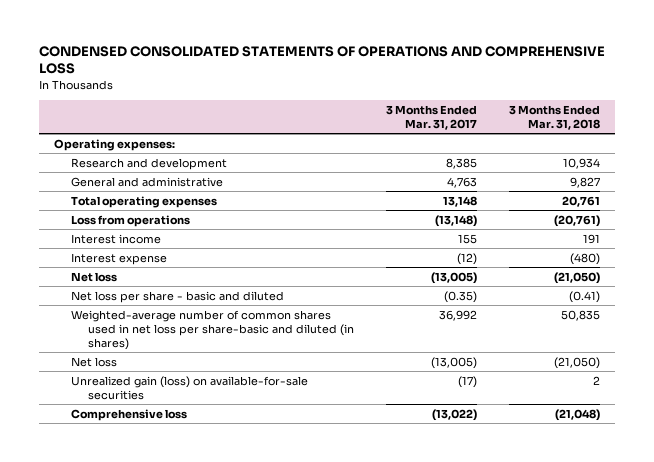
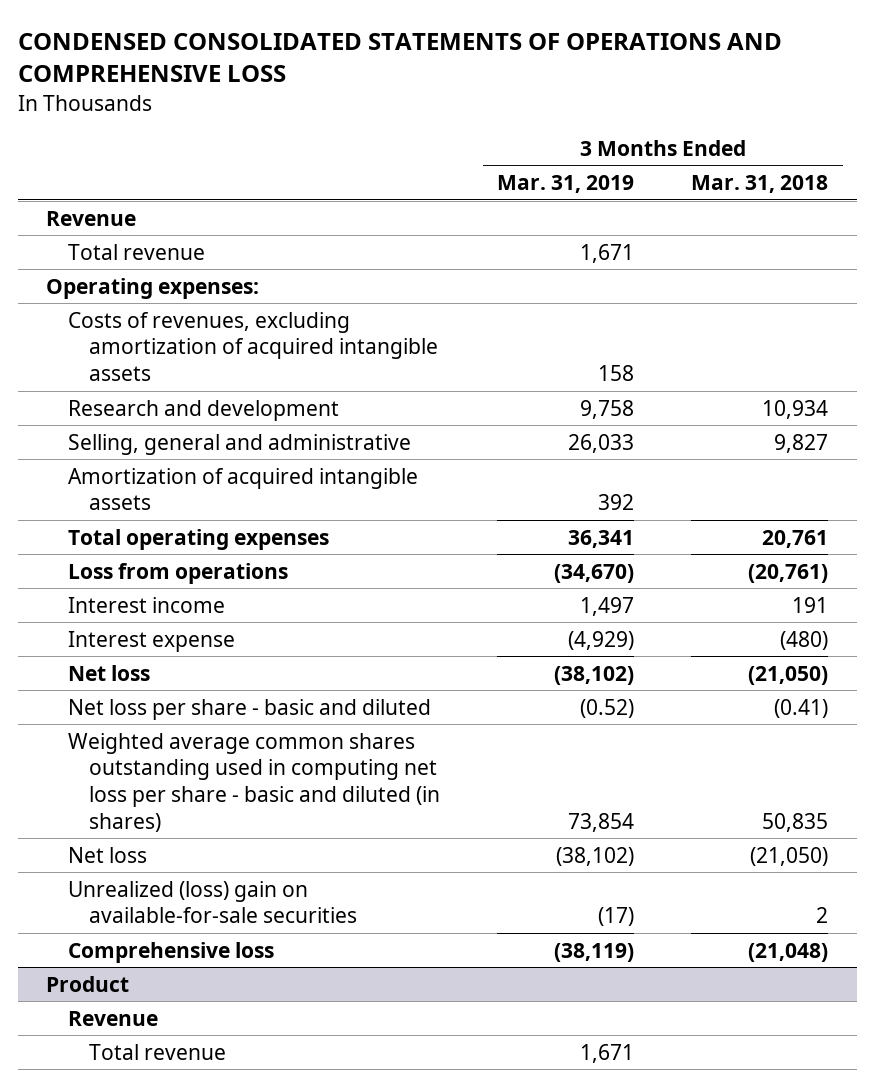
[386,104,478,130] 3 Months Ended Mar. 31, 2017 -> none
none -> [497,175,635,194] Mar. 31, 2019
none -> [46,210,137,226] Revenue
none -> [67,243,205,260] Total revenue
none -> [67,311,438,382] Costs of revenues, excluding amortization of acquired intangible assets
[71,176,224,187] General and administrative -> [67,433,411,455] Selling, general and administrative
none -> [67,467,418,511] Amortization of acquired intangible assets
[71,309,355,350] Weighted-average number of common shares used in net loss per share-basic and diluted (in shares) -> [67,732,440,832] Weighted average common shares outstanding used in computing net loss per share - basic and diluted (in shares)
[71,375,309,400] Unrealized gain (loss) on available-for-sale securities -> [67,880,357,924] Unrealized (loss) gain on available-for-sale securities
none -> [46,975,130,992] Product
none -> [67,1010,158,1026] Revenue
none -> [88,1043,226,1060] Total revenue

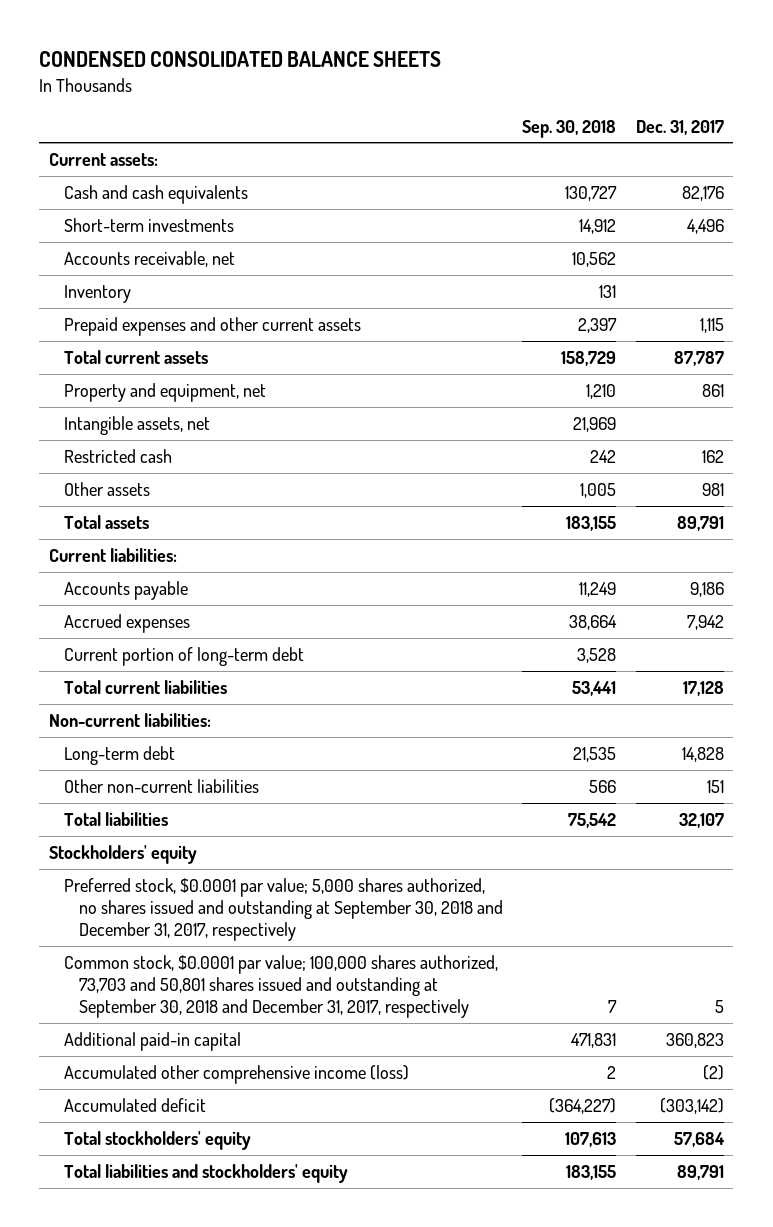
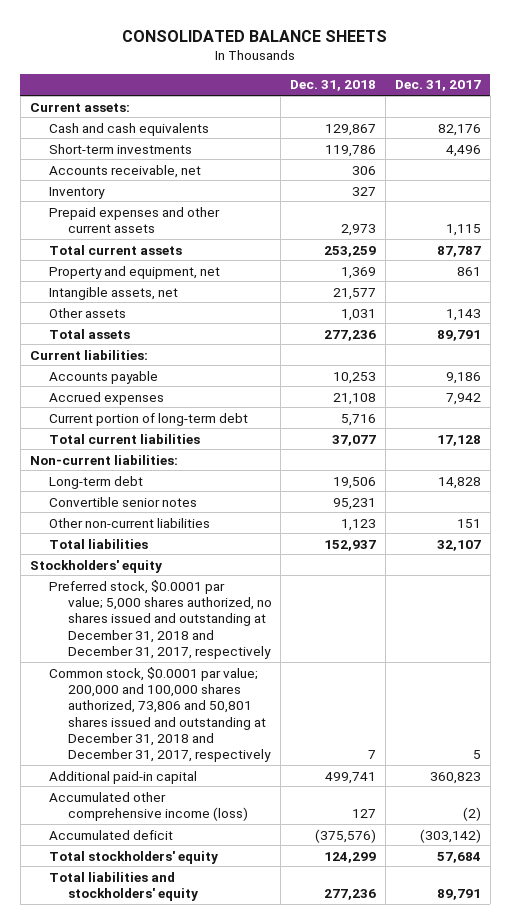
[39,51,442,68] CONDENSED CONSOLIDATED BALANCE SHEETS -> [122,29,388,42] CONSOLIDATED BALANCE SHEETS
[522,119,617,138] Sep. 30, 2018 -> none
none -> [290,80,377,92] Dec. 31, 2018
[63,448,172,463] Restricted cash -> none
[701,482,724,496] 981 -> [445,308,481,321] 1,143
none -> [48,496,197,507] Convertible senior notes
[63,877,503,942] Preferred stock, $0.0001 par value; 5,000 shares authorized, no shares issued and outstanding at September 30, 2018 and December 31, 2017, respectively -> [48,579,272,660] Preferred stock, $0.0001 par value; 5,000 shares authorized, no shares issued and outstanding at December 31, 2018 and December 31, 2017, respectively
[63,954,498,1019] Common stock, $0.0001 par value; 100,000 shares authorized, 73,703 and 50,801 shares issued and outstanding at September 30, 2018 and December 31, 2017, respectively -> [48,666,271,763] Common stock, $0.0001 par value; 200,000 and 100,000 shares authorized, 73,806 and 50,801 shares issued and outstanding at December 31, 2018 and December 31, 2017, respectively

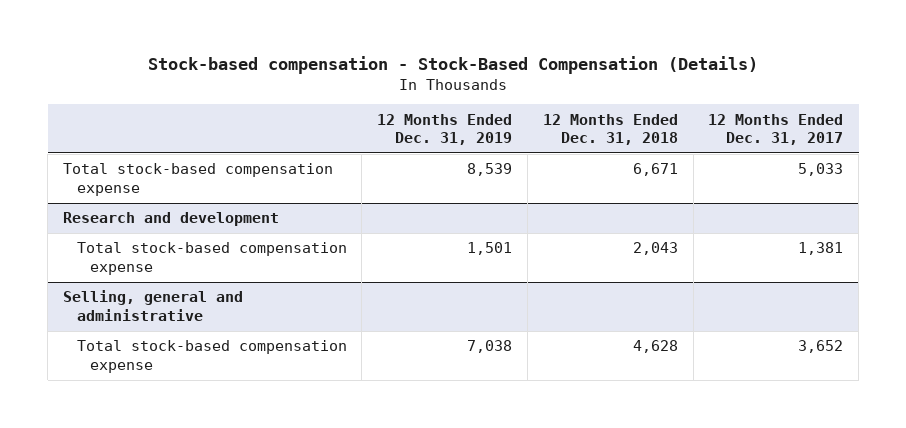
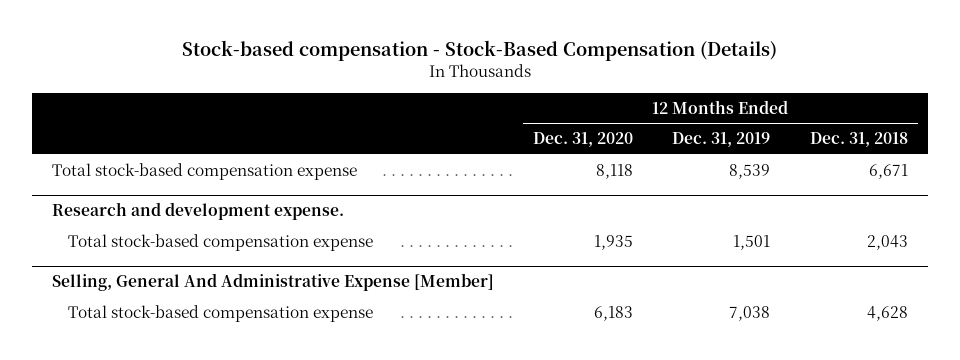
[708,113,844,146] 12 Months Ended Dec. 31, 2017 -> none
none -> [533,132,634,148] Dec. 31, 2020
[62,212,279,227] Research and development -> [51,202,344,221] Research and development expense.
[62,290,243,322] Selling, general and administrative -> [51,273,494,292] Selling, General And Administrative Expense [Member]

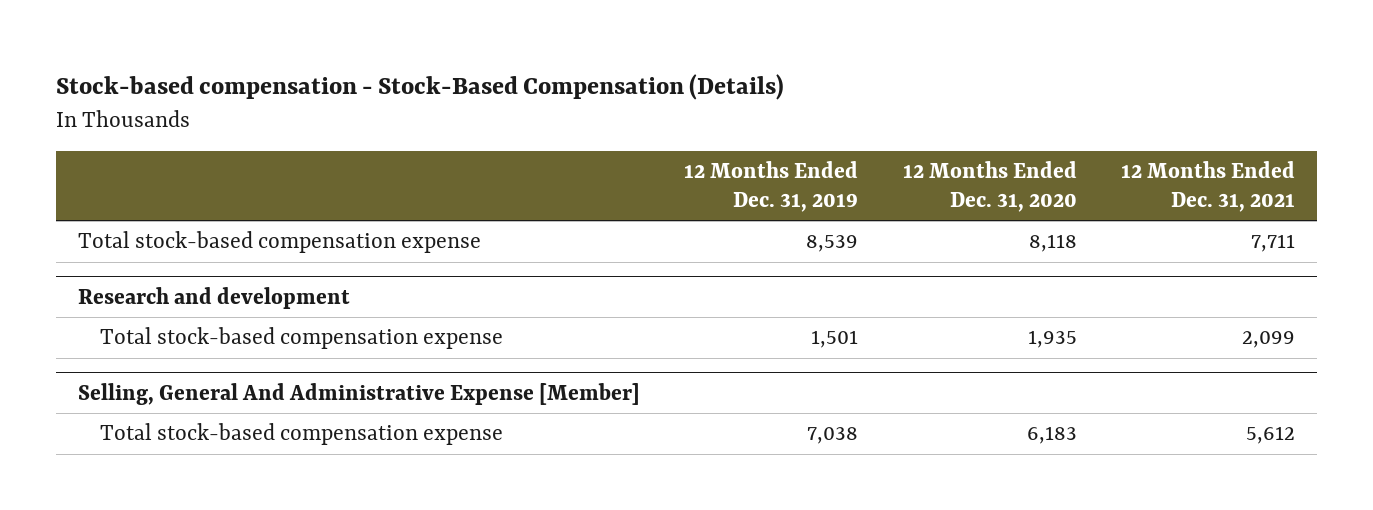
[809,132,908,148] Dec. 31, 2018 -> none
none -> [1120,161,1295,212] 12 Months Ended Dec. 31, 2021
[51,202,344,221] Research and development expense. -> [78,286,351,309] Research and development

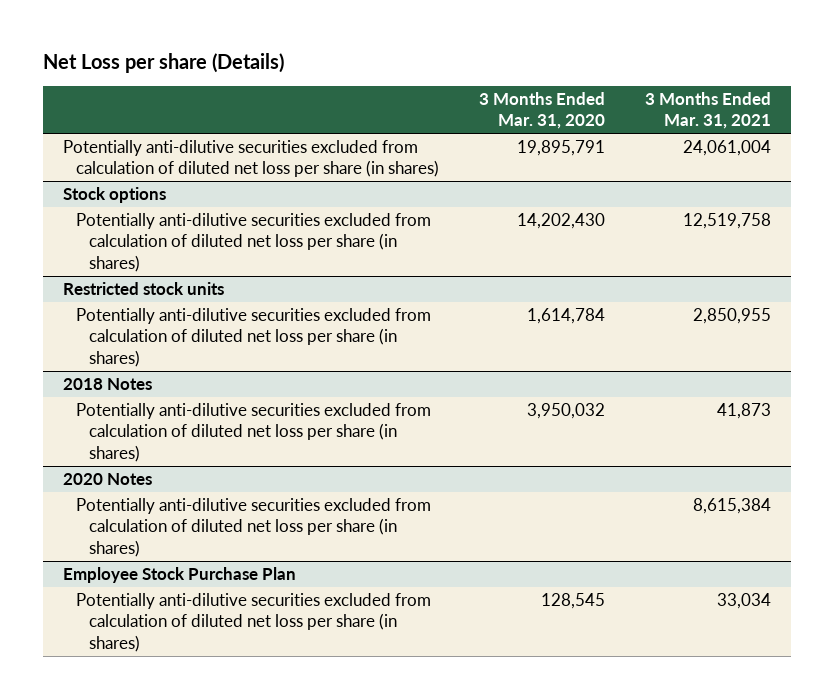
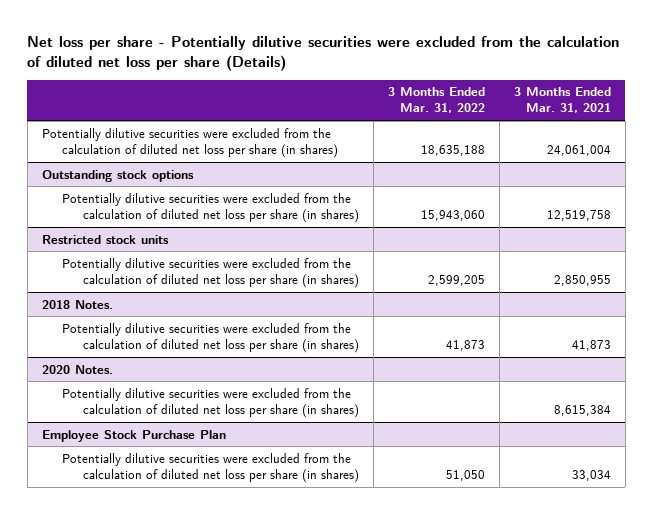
[42,53,284,74] Net Loss per share (Details) -> [27,36,620,71] Net loss per share - Potentially dilutive securities were excluded from the calculation of diluted net loss per share (Details)
[478,92,605,130] 3 Months Ended Mar. 31, 2020 -> none
none -> [387,87,485,114] 3 Months Ended Mar. 31, 2022
[62,140,439,178] Potentially anti-dilutive securities excluded from calculation of diluted net loss per share (in shares) -> [41,127,339,158] Potentially dilutive securities were excluded from the calculation of diluted net loss per share (in shares)
[62,187,166,204] Stock options -> [41,169,194,182] Outstanding stock options
[75,213,431,272] Potentially anti-dilutive securities excluded from calculation of diluted net loss per share (in shares) -> [62,192,359,223] Potentially dilutive securities were excluded from the calculation of diluted net loss per share (in shares)
[75,308,431,367] Potentially anti-dilutive securities excluded from calculation of diluted net loss per share (in shares) -> [62,257,359,288] Potentially dilutive securities were excluded from the calculation of diluted net loss per share (in shares)
[62,378,152,391] 2018 Notes -> [41,299,113,309] 2018 Notes.
[75,403,431,462] Potentially anti-dilutive securities excluded from calculation of diluted net loss per share (in shares) -> [62,322,359,353] Potentially dilutive securities were excluded from the calculation of diluted net loss per share (in shares)
[62,473,152,486] 2020 Notes -> [41,364,113,374] 2020 Notes.
[75,498,431,557] Potentially anti-dilutive securities excluded from calculation of diluted net loss per share (in shares) -> [62,387,359,418] Potentially dilutive securities were excluded from the calculation of diluted net loss per share (in shares)
[75,593,431,652] Potentially anti-dilutive securities excluded from calculation of diluted net loss per share (in shares) -> [62,452,359,483] Potentially dilutive securities were excluded from the calculation of diluted net loss per share (in shares)

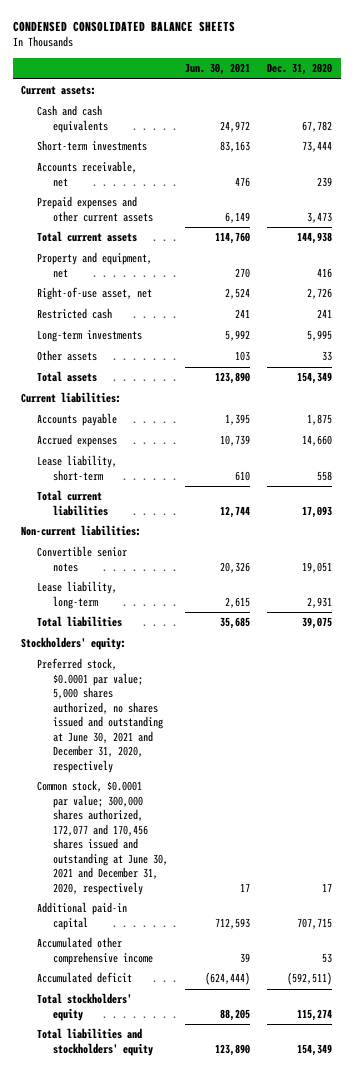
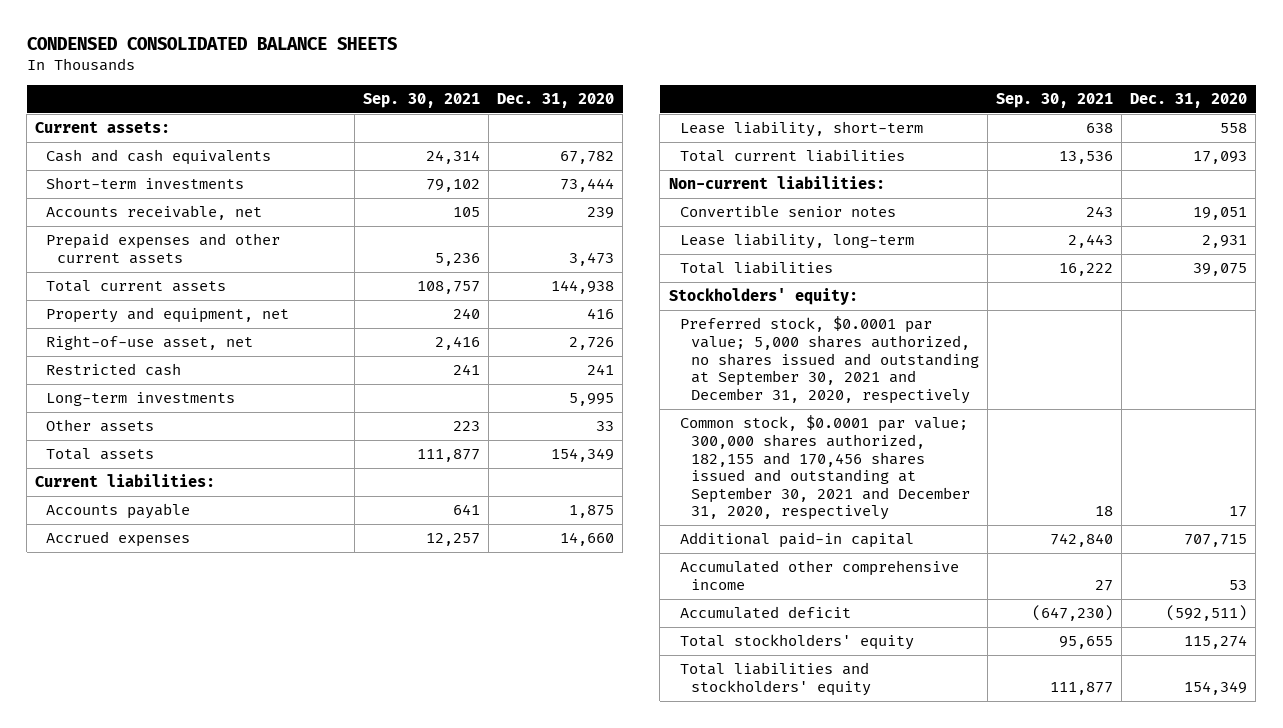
[185,63,251,76] Jun. 30, 2021 -> none
none -> [362,93,480,109] Sep. 30, 2021
[37,658,164,773] Preferred stock, $0.0001 par value; 5,000 shares authorized, no shares issued and outstanding at June 30, 2021 and December 31, 2020, respectively -> [679,316,979,404] Preferred stock, $0.0001 par value; 5,000 shares authorized, no shares issued and outstanding at September 30, 2021 and December 31, 2020, respectively
[37,780,169,895] Common stock, $0.0001 par value; 300,000 shares authorized, 172,077 and 170,456 shares issued and outstanding at June 30, 2021 and December 31, 2020, respectively -> [679,415,970,521] Common stock, $0.0001 par value; 300,000 shares authorized, 182,155 and 170,456 shares issued and outstanding at September 30, 2021 and December 31, 2020, respectively

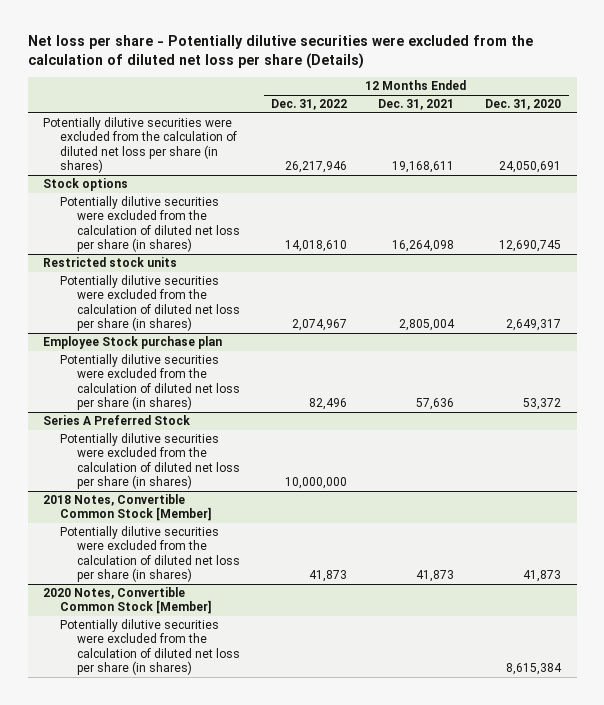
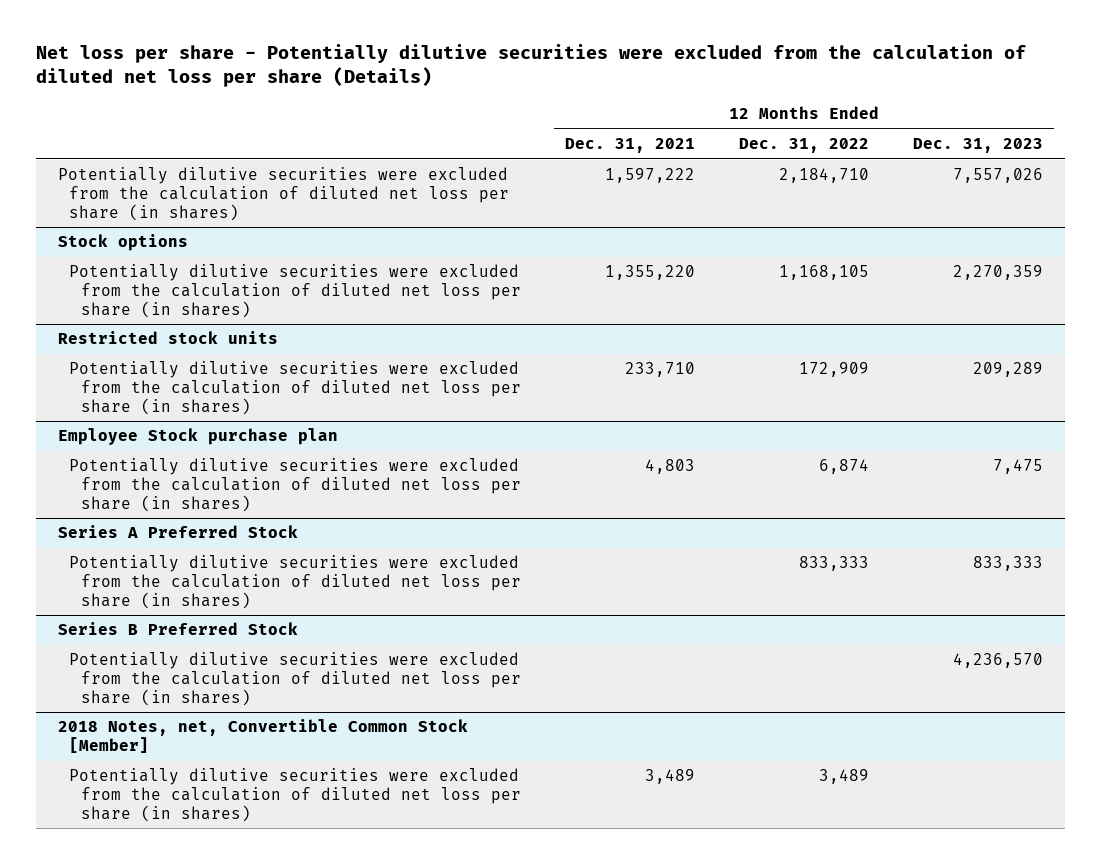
[485,99,562,111] Dec. 31, 2020 -> none
none -> [913,138,1044,154] Dec. 31, 2023
[285,160,348,173] 26,217,946 -> [779,168,870,184] 2,184,710
[392,160,455,173] 19,168,611 -> [604,168,695,184] 1,597,222
[285,239,348,252] 14,018,610 -> [779,265,870,281] 1,168,105
[392,239,455,252] 16,264,098 -> [604,265,695,281] 1,355,220
[292,318,348,331] 2,074,967 -> [799,362,870,378] 172,909
[399,318,456,331] 2,805,004 -> [624,362,695,378] 233,710
[309,397,348,410] 82,496 -> [819,459,870,475] 6,874
[416,397,455,410] 57,636 -> [644,459,695,475] 4,803
[43,494,213,522] 2018 Notes, Convertible Common Stock [Member] -> none
[60,526,241,582] Potentially dilutive securities were excluded from the calculation of diluted net loss per share (in shares) -> none
[43,587,213,615] 2020 Notes, Convertible Common Stock [Member] -> none
[285,476,348,489] 10,000,000 -> [799,556,870,572] 833,333
none -> [57,622,298,636] Series B Preferred Stock
none -> [57,719,468,754] 2018 Notes, net, Convertible Common Stock [Member]
none -> [69,768,521,822] Potentially dilutive securities were excluded from the calculation of diluted net loss per share (in shares)

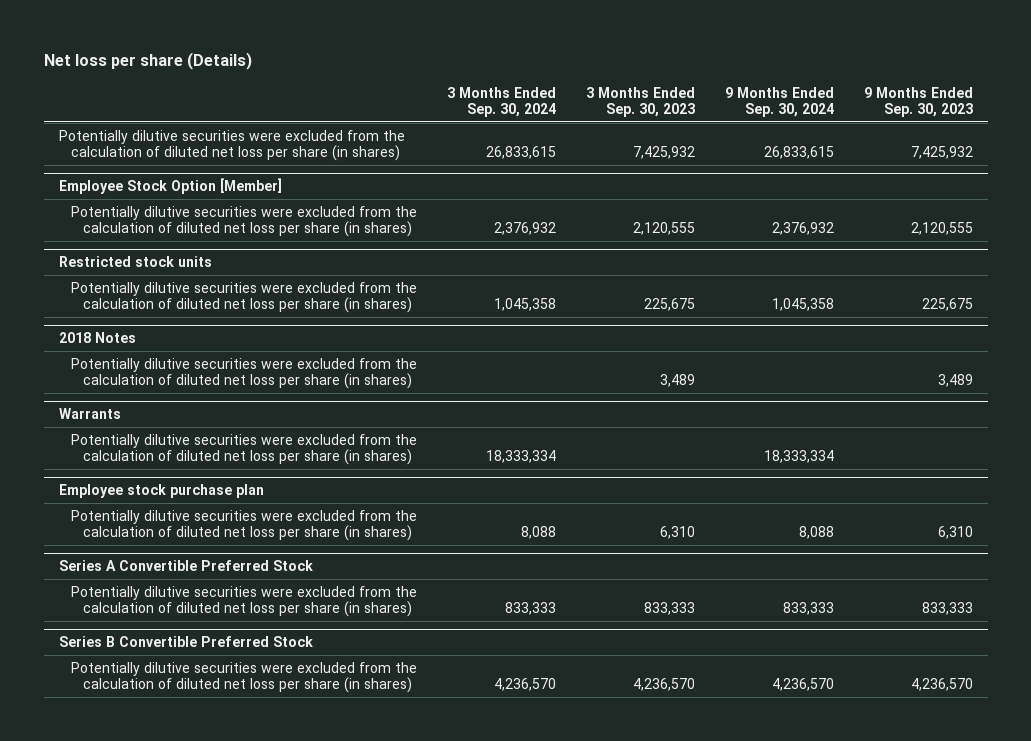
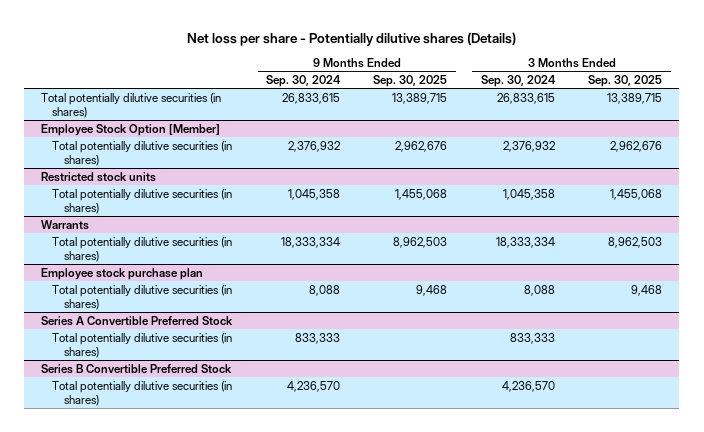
[43,51,252,70] Net loss per share (Details) -> [186,31,516,46] Net loss per share - Potentially dilutive shares (Details)
[585,86,695,117] 3 Months Ended Sep. 30, 2023 -> none
[863,86,973,117] 9 Months Ended Sep. 30, 2023 -> none
none -> [373,75,448,88] Sep. 30, 2025
none -> [588,75,663,88] Sep. 30, 2025
[58,129,405,162] Potentially dilutive securities were excluded from the calculation of diluted net loss per share (in shares) -> [41,92,222,118] Total potentially dilutive securities (in shares)
[71,205,418,238] Potentially dilutive securities were excluded from the calculation of diluted net loss per share (in shares) -> [52,140,233,166] Total potentially dilutive securities (in shares)
[58,332,136,344] 2018 Notes -> none
[71,357,418,390] Potentially dilutive securities were excluded from the calculation of diluted net loss per share (in shares) -> none
[71,281,418,314] Potentially dilutive securities were excluded from the calculation of diluted net loss per share (in shares) -> [52,188,233,214] Total potentially dilutive securities (in shares)
[71,433,418,466] Potentially dilutive securities were excluded from the calculation of diluted net loss per share (in shares) -> [52,236,233,262] Total potentially dilutive securities (in shares)
[71,509,418,542] Potentially dilutive securities were excluded from the calculation of diluted net loss per share (in shares) -> [52,284,233,310] Total potentially dilutive securities (in shares)
[71,585,418,618] Potentially dilutive securities were excluded from the calculation of diluted net loss per share (in shares) -> [52,332,233,358] Total potentially dilutive securities (in shares)
[71,661,418,694] Potentially dilutive securities were excluded from the calculation of diluted net loss per share (in shares) -> [52,380,233,406] Total potentially dilutive securities (in shares)

